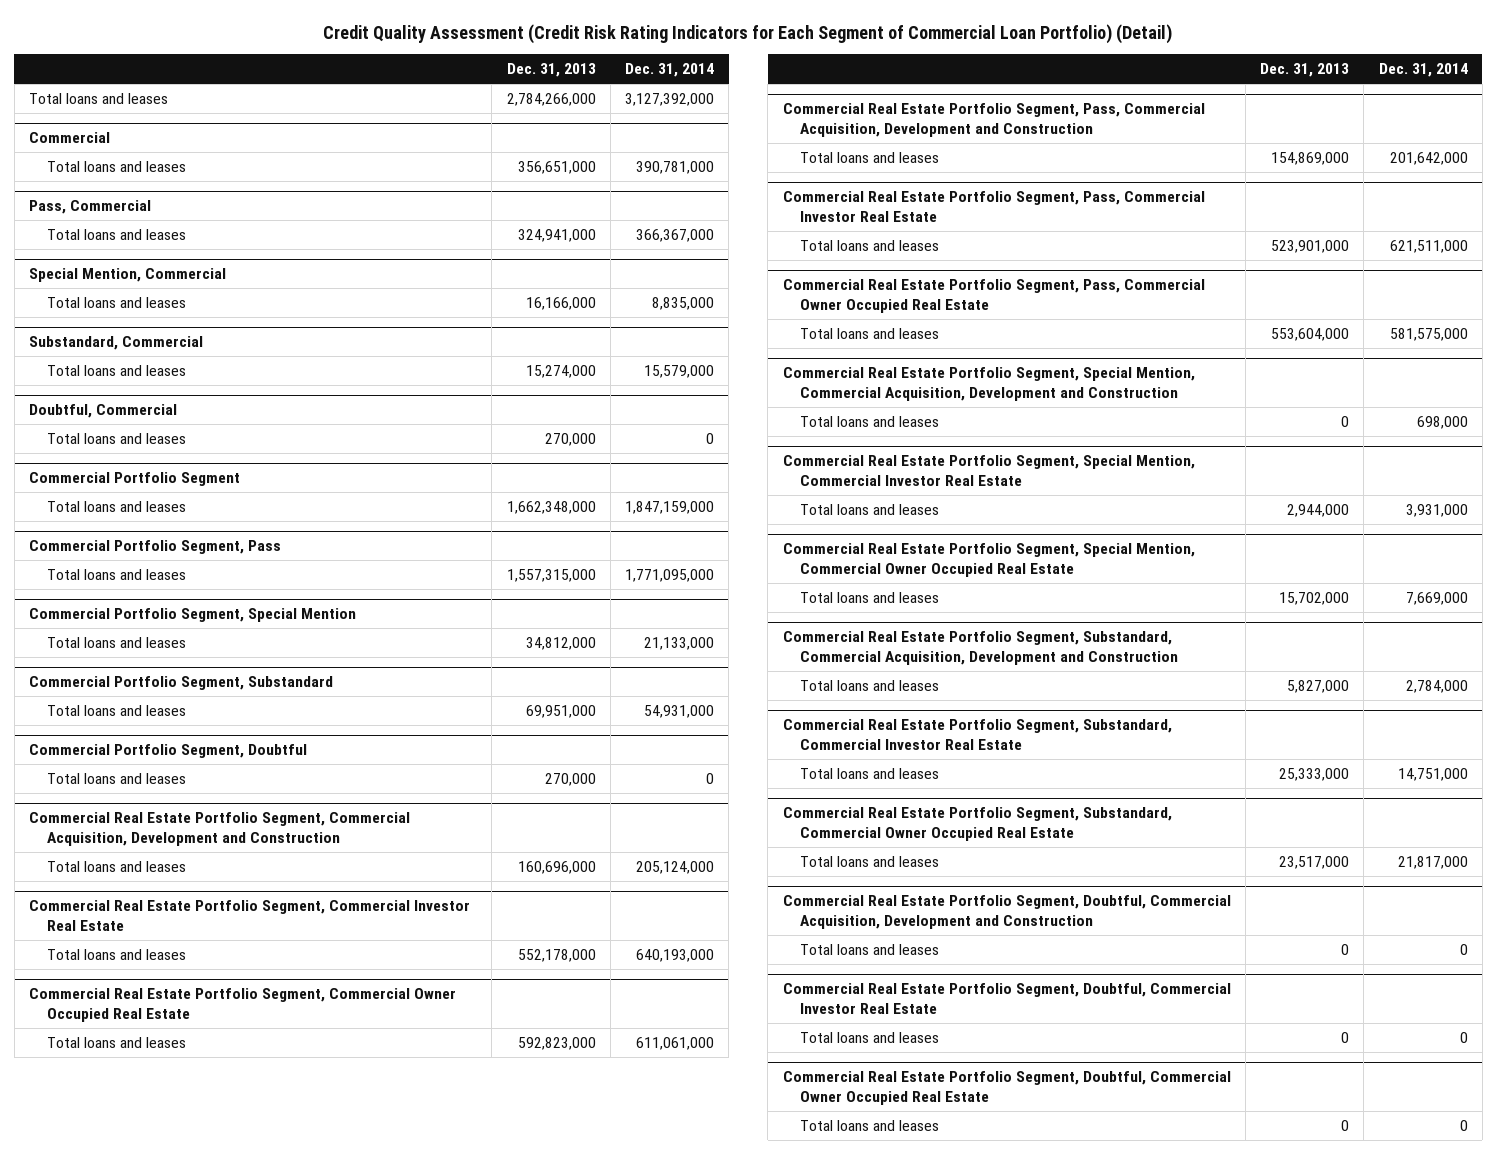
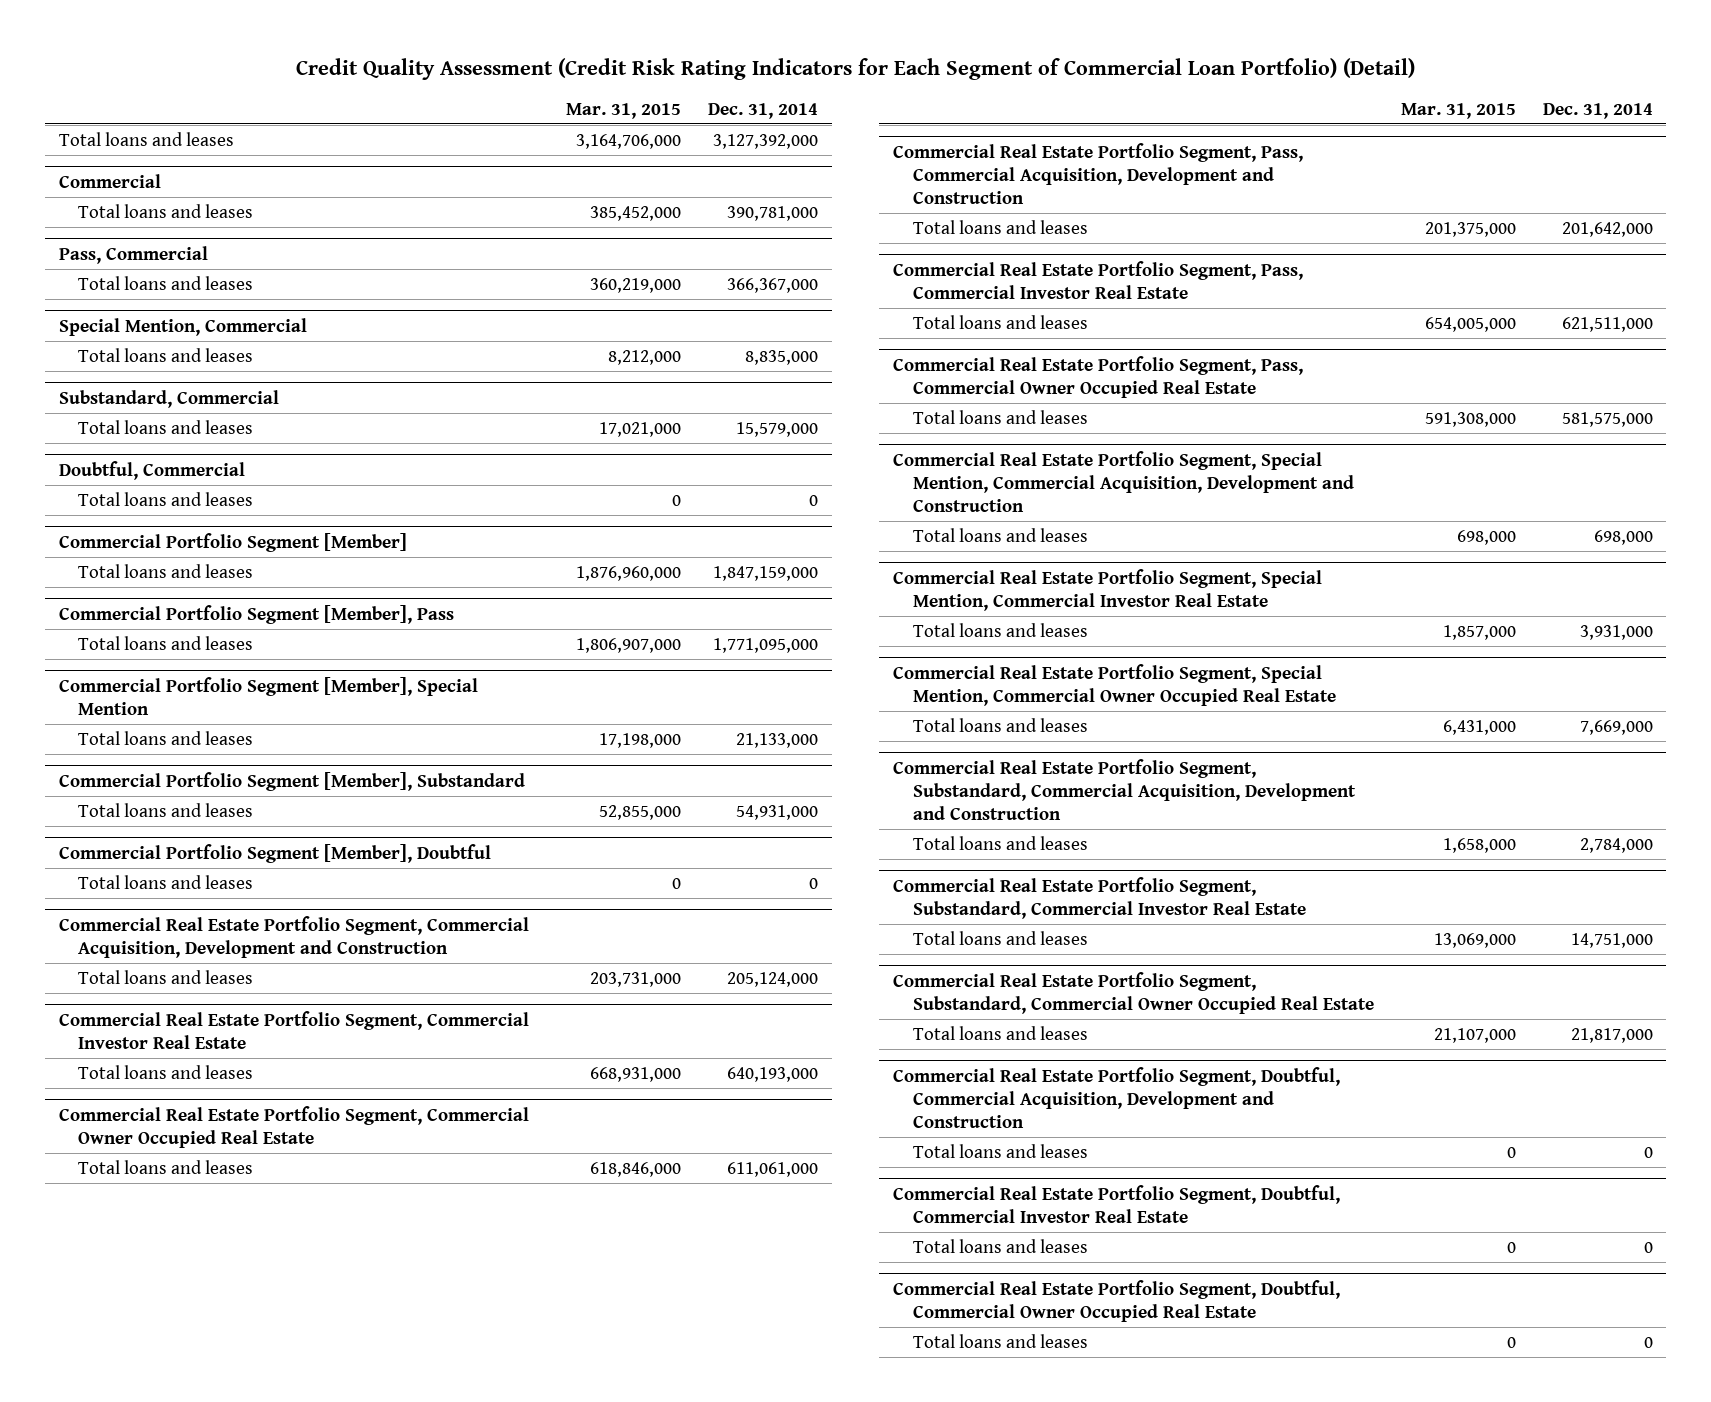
[506,63,596,78] Dec. 31, 2013 -> none
none -> [566,102,682,119] Mar. 31, 2015
[29,472,241,487] Commercial Portfolio Segment -> [58,532,407,552] Commercial Portfolio Segment [Member]
[29,540,282,555] Commercial Portfolio Segment, Pass -> [58,604,454,624] Commercial Portfolio Segment [Member], Pass
[29,608,357,623] Commercial Portfolio Segment, Special Mention -> [58,676,478,715] Commercial Portfolio Segment [Member], Special Mention
[29,676,334,691] Commercial Portfolio Segment, Substandard -> [58,771,525,791] Commercial Portfolio Segment [Member], Substandard
[29,744,308,759] Commercial Portfolio Segment, Doubtful -> [58,843,491,863] Commercial Portfolio Segment [Member], Doubtful

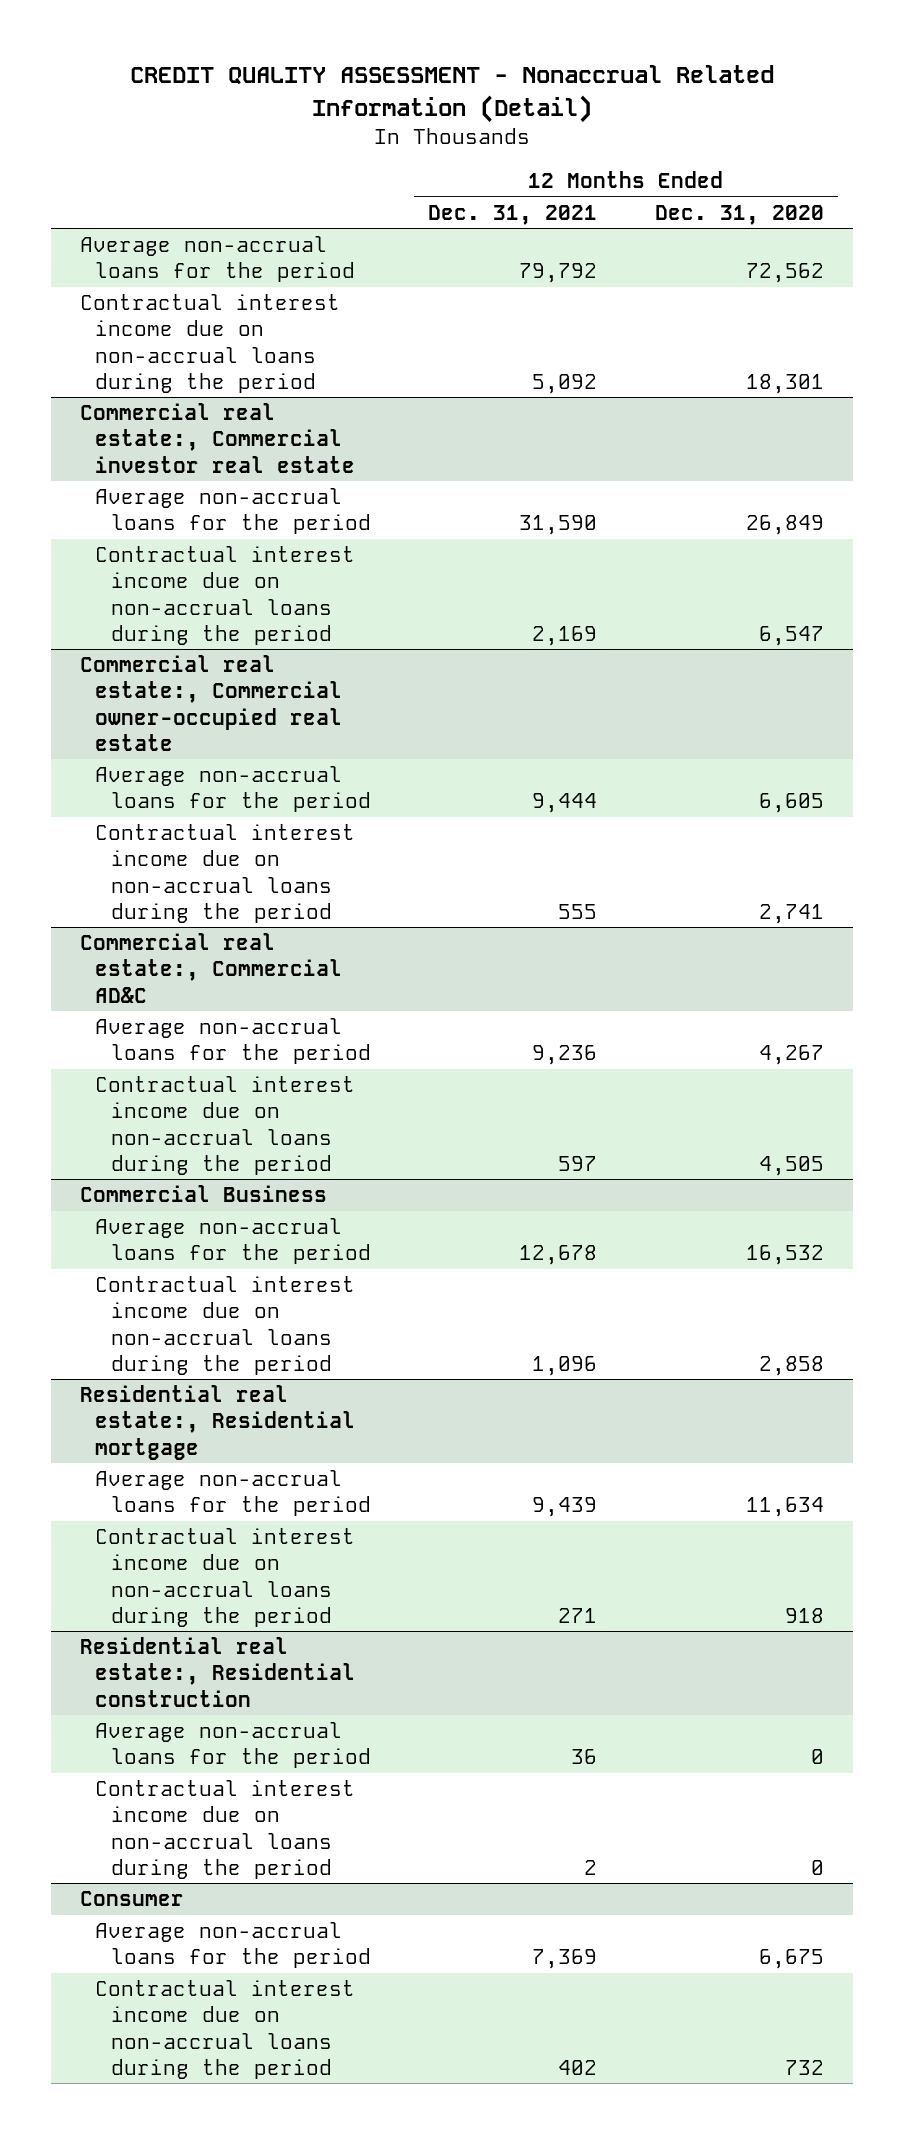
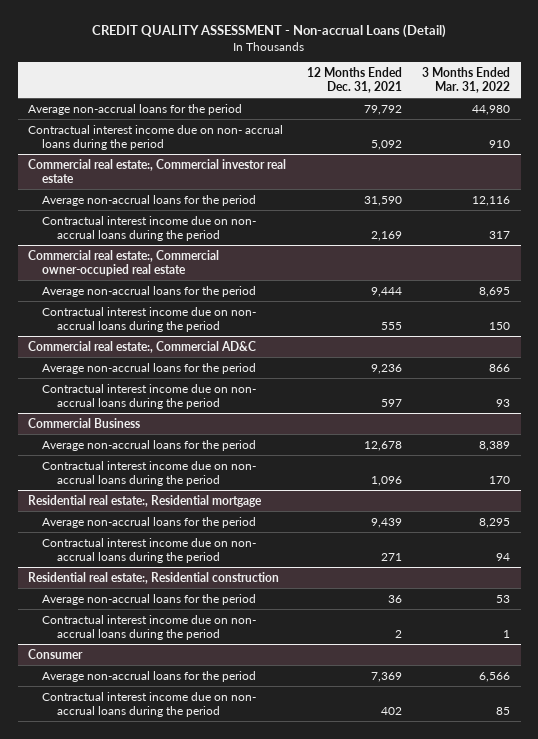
[129,65,774,123] CREDIT QUALITY ASSESSMENT - Nonaccrual Related Information (Detail) -> [92,24,447,39] CREDIT QUALITY ASSESSMENT - Non-accrual Loans (Detail)
[654,204,824,225] Dec. 31, 2020 -> none
none -> [422,66,511,93] 3 Months Ended Mar. 31, 2022
[79,294,340,393] Contractual interest income due on non-accrual loans during the period -> [27,124,283,150] Contractual interest income due on non- accrual loans during the period
[95,546,356,645] Contractual interest income due on non-accrual loans during the period -> [42,215,257,241] Contractual interest income due on non- accrual loans during the period
[95,824,356,923] Contractual interest income due on non-accrual loans during the period -> [42,306,257,332] Contractual interest income due on non- accrual loans during the period
[95,1076,356,1175] Contractual interest income due on non-accrual loans during the period -> [42,383,257,409] Contractual interest income due on non- accrual loans during the period
[95,1276,356,1375] Contractual interest income due on non-accrual loans during the period -> [42,460,257,486] Contractual interest income due on non- accrual loans during the period
[95,1528,356,1627] Contractual interest income due on non-accrual loans during the period -> [42,537,257,563] Contractual interest income due on non- accrual loans during the period
[95,1780,356,1879] Contractual interest income due on non-accrual loans during the period -> [42,614,257,640] Contractual interest income due on non- accrual loans during the period
[95,1980,356,2079] Contractual interest income due on non-accrual loans during the period -> [42,691,257,717] Contractual interest income due on non- accrual loans during the period

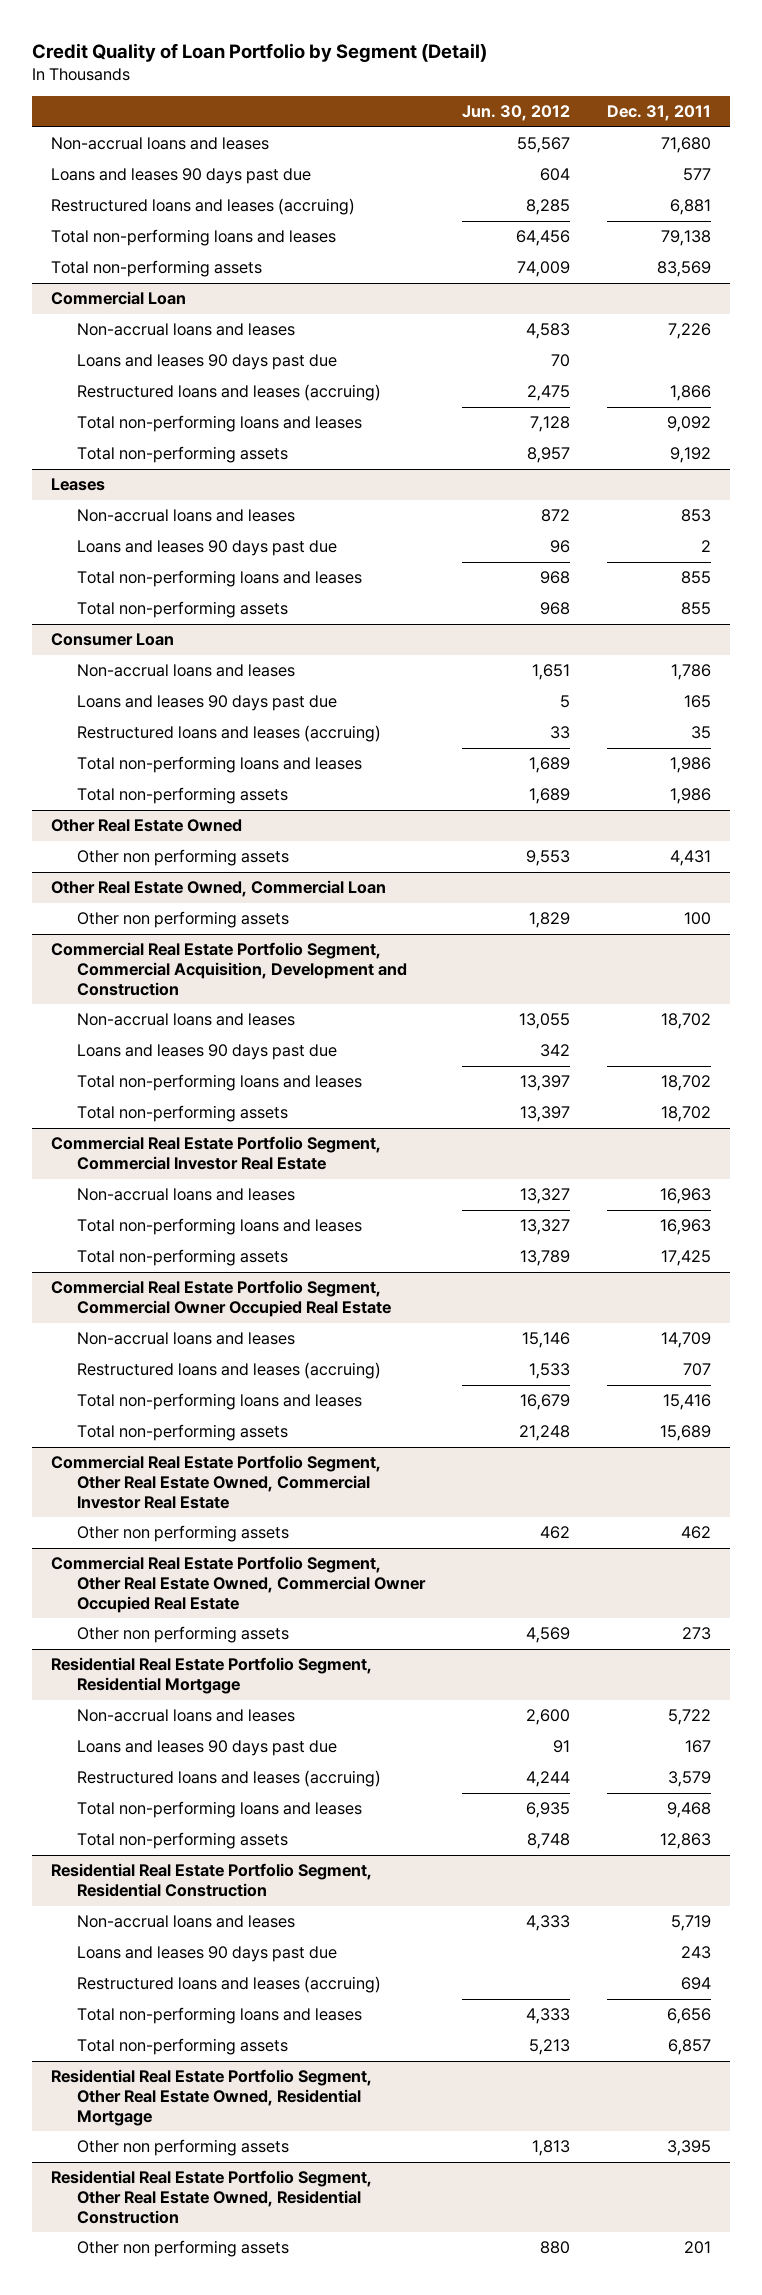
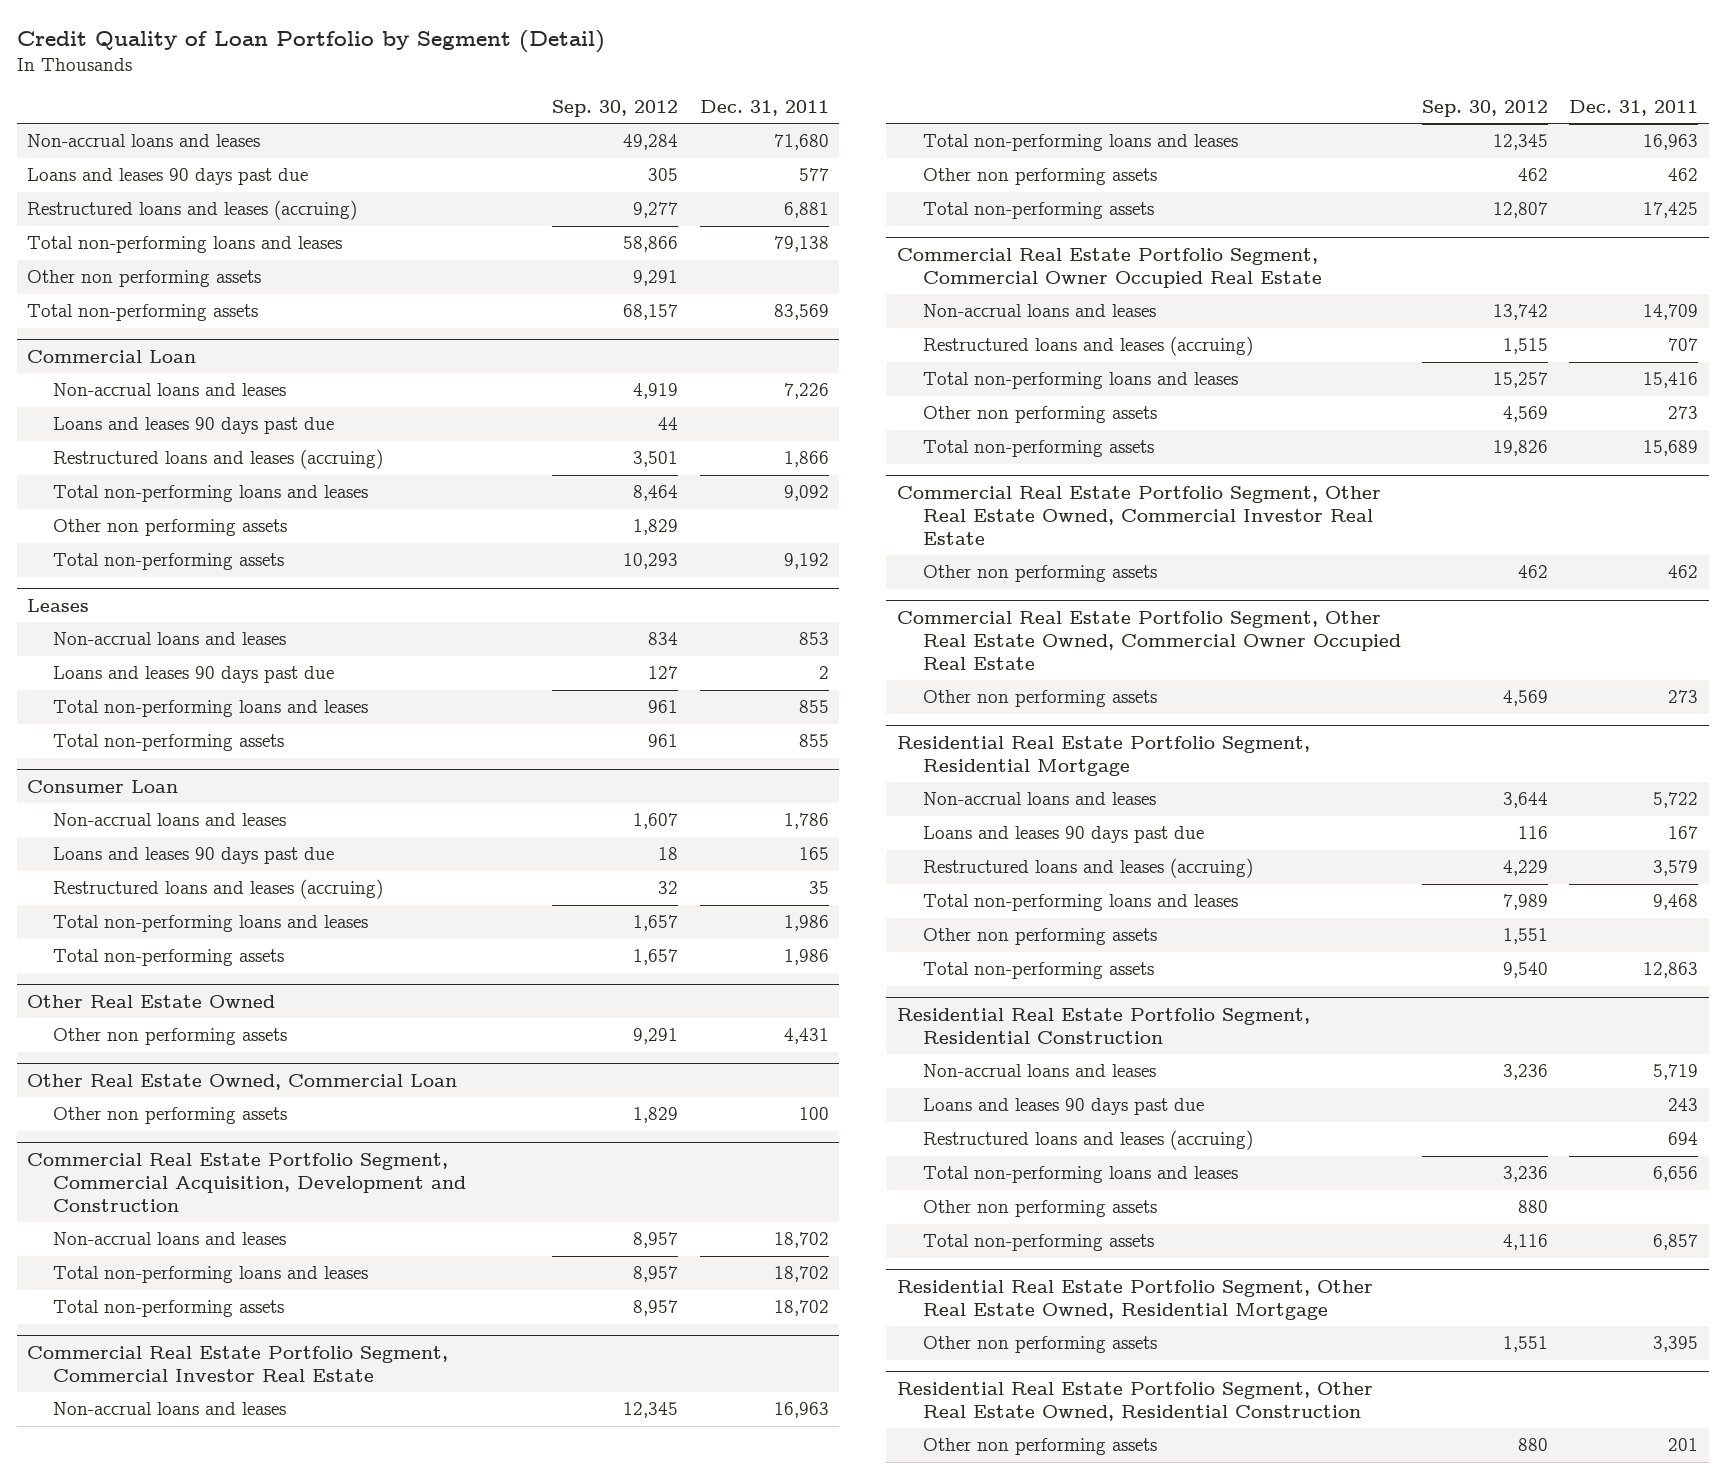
[462,105,571,122] Jun. 30, 2012 -> none
none -> [552,99,679,117] Sep. 30, 2012
none -> [27,270,262,288] Other non performing assets
none -> [52,519,287,537] Other non performing assets
[76,1044,337,1061] Loans and leases 90 days past due -> none
none -> [922,168,1157,186] Other non performing assets
none -> [922,406,1157,424] Other non performing assets
none -> [922,928,1157,946] Other non performing assets
none -> [922,1200,1157,1218] Other non performing assets

